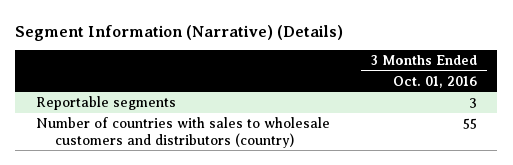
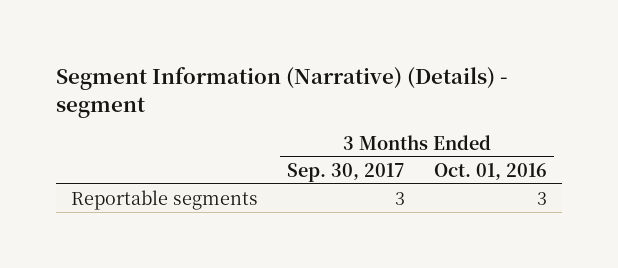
[15,24,344,41] Segment Information (Narrative) (Details) -> [56,66,509,118] Segment Information (Narrative) (Details) - segment
none -> [286,162,405,182] Sep. 30, 2017
[35,117,330,148] Number of countries with sales to wholesale customers and distributors (country) -> none

